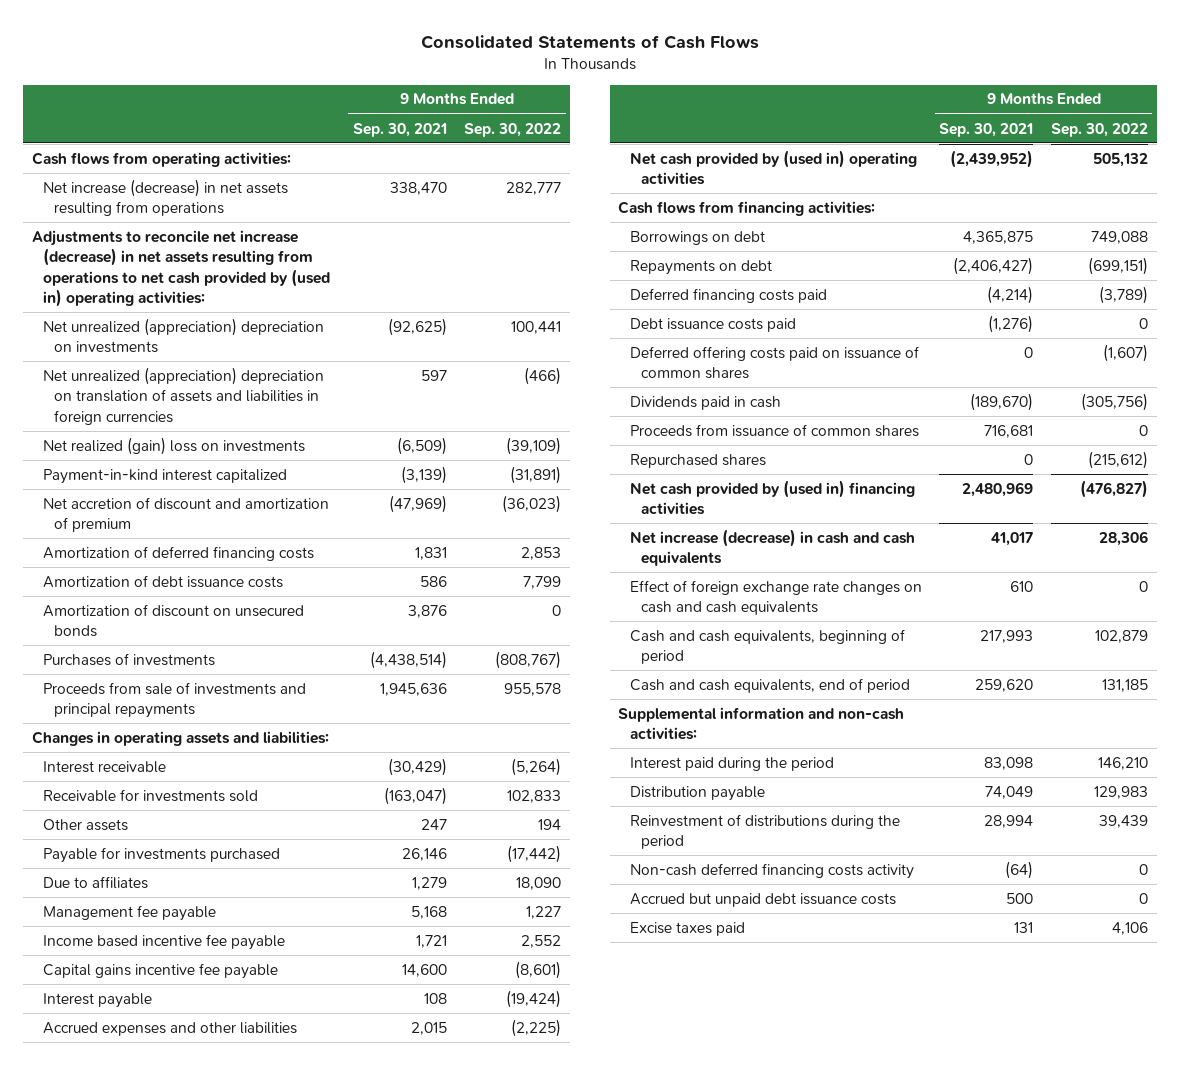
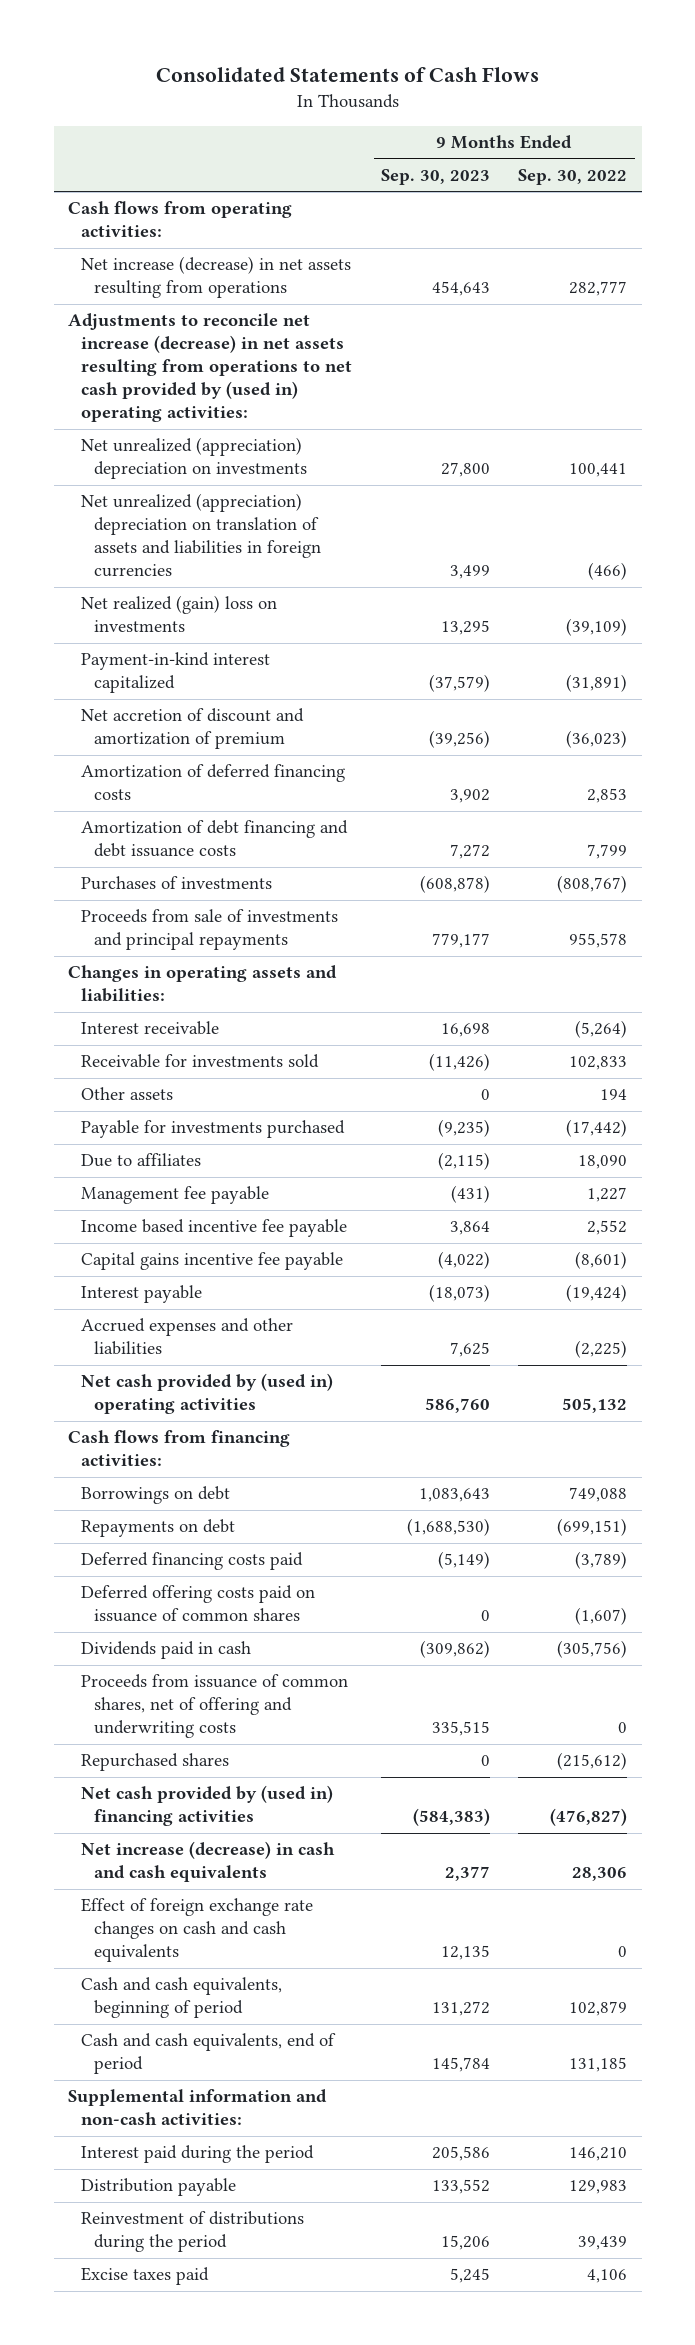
[352,122,447,137] Sep. 30, 2021 -> none
none -> [380,168,490,185] Sep. 30, 2023
[43,603,305,638] Amortization of discount on unsecured bonds -> none
[43,574,284,588] Amortization of debt issuance costs -> [81,820,349,858] Amortization of debt financing and debt issuance costs
[629,317,796,332] Debt issuance costs paid -> none
[629,423,919,437] Proceeds from issuance of common shares -> [81,1674,349,1739] Proceeds from issuance of common shares, net of offering and underwriting costs
[629,862,914,879] Non-cash deferred financing costs activity -> none
[629,892,896,907] Accrued but unpaid debt issuance costs -> none

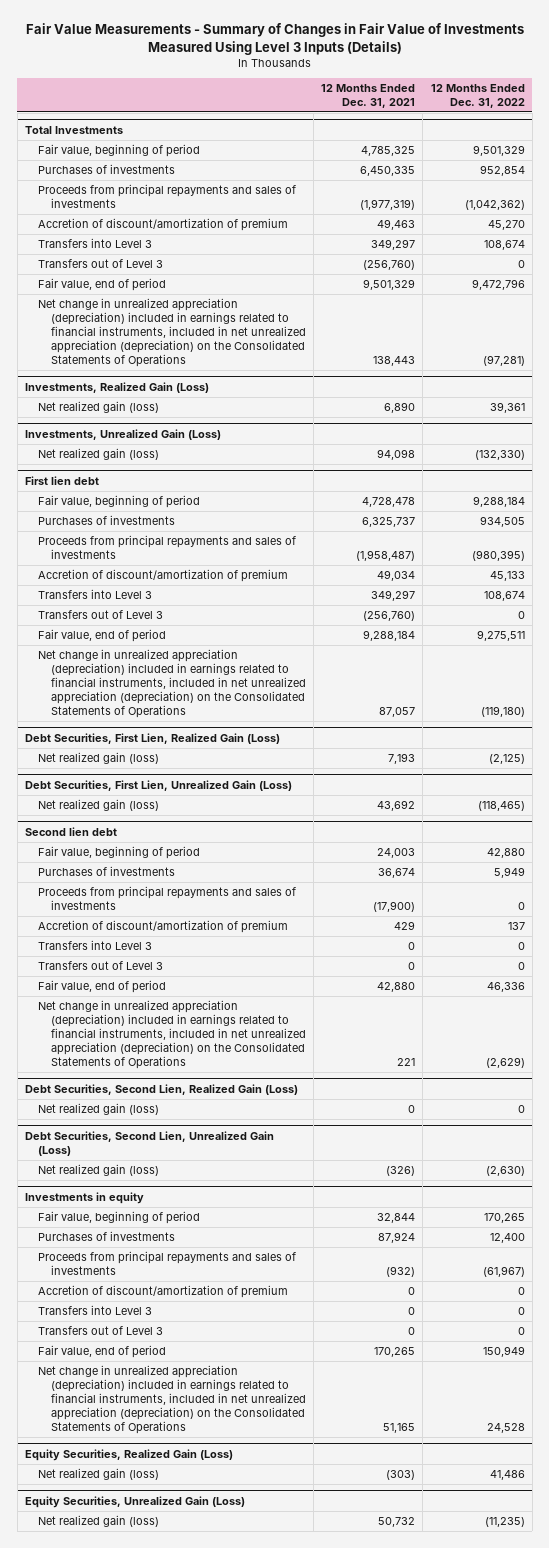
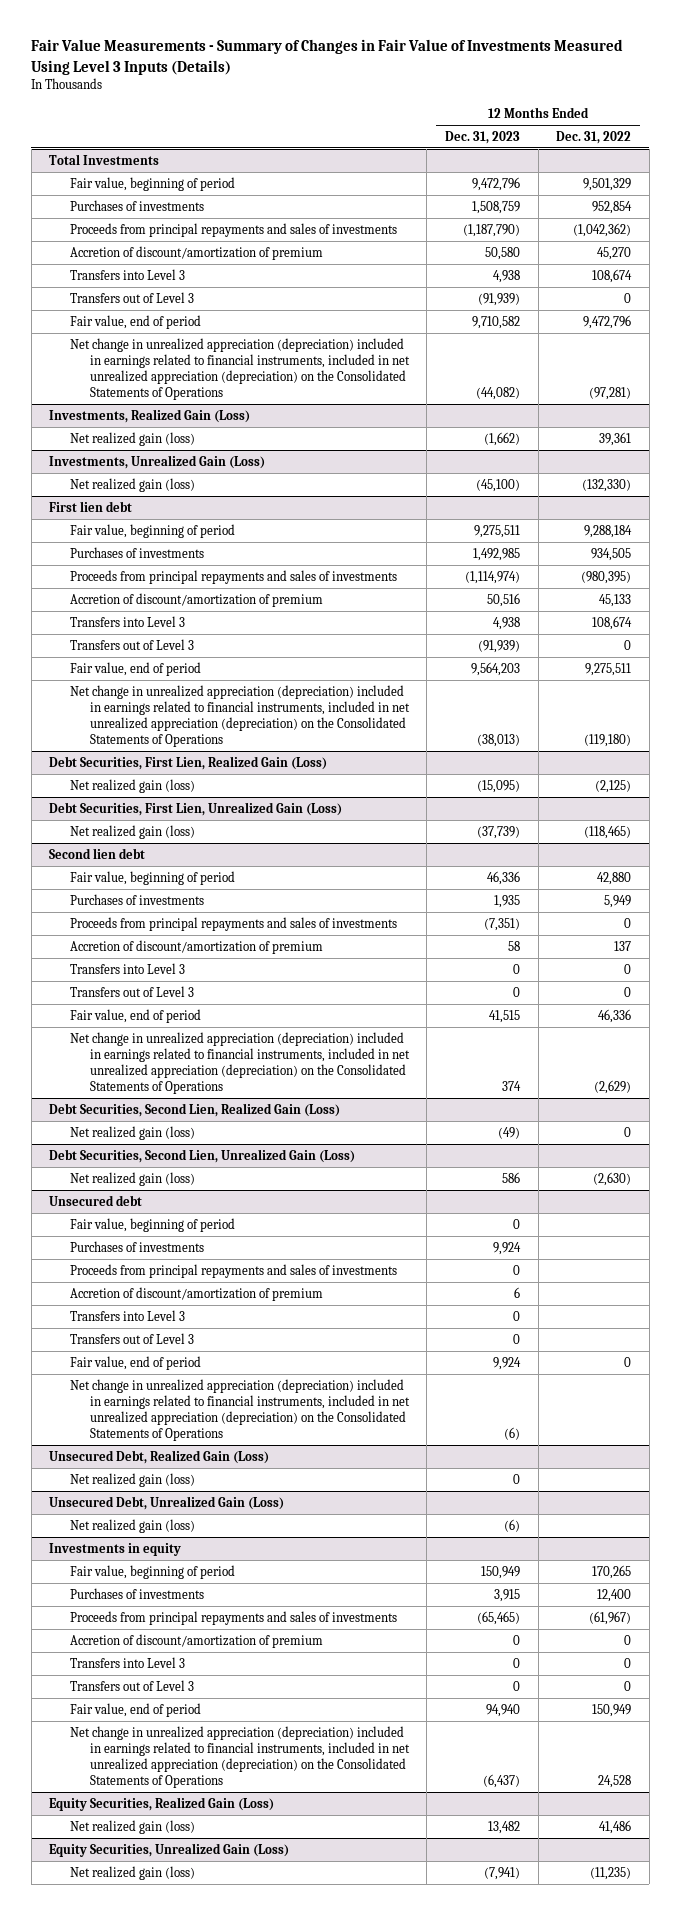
[321,83,416,108] 12 Months Ended Dec. 31, 2021 -> none
none -> [444,131,520,145] Dec. 31, 2023
none -> [49,1194,143,1206] Unsecured debt
none -> [69,1217,235,1232] Fair value, beginning of period
none -> [69,1240,204,1252] Purchases of investments
none -> [69,1263,397,1278] Proceeds from principal repayments and sales of investments
none -> [69,1286,323,1301] Accretion of discount/amortization of premium
none -> [69,1309,185,1321] Transfers into Level 3
none -> [69,1332,194,1344] Transfers out of Level 3
none -> [69,1355,201,1370] Fair value, end of period
none -> [69,1378,410,1441] Net change in unrealized appreciation (depreciation) included in earnings related to financial instruments, included in net unrealized appreciation (depreciation) on the Consolidated Statements of Operations
none -> [49,1449,270,1464] Unsecured Debt, Realized Gain (Loss)
none -> [69,1472,195,1487] Net realized gain (loss)
none -> [49,1495,285,1510] Unsecured Debt, Unrealized Gain (Loss)
none -> [69,1518,195,1533] Net realized gain (loss)

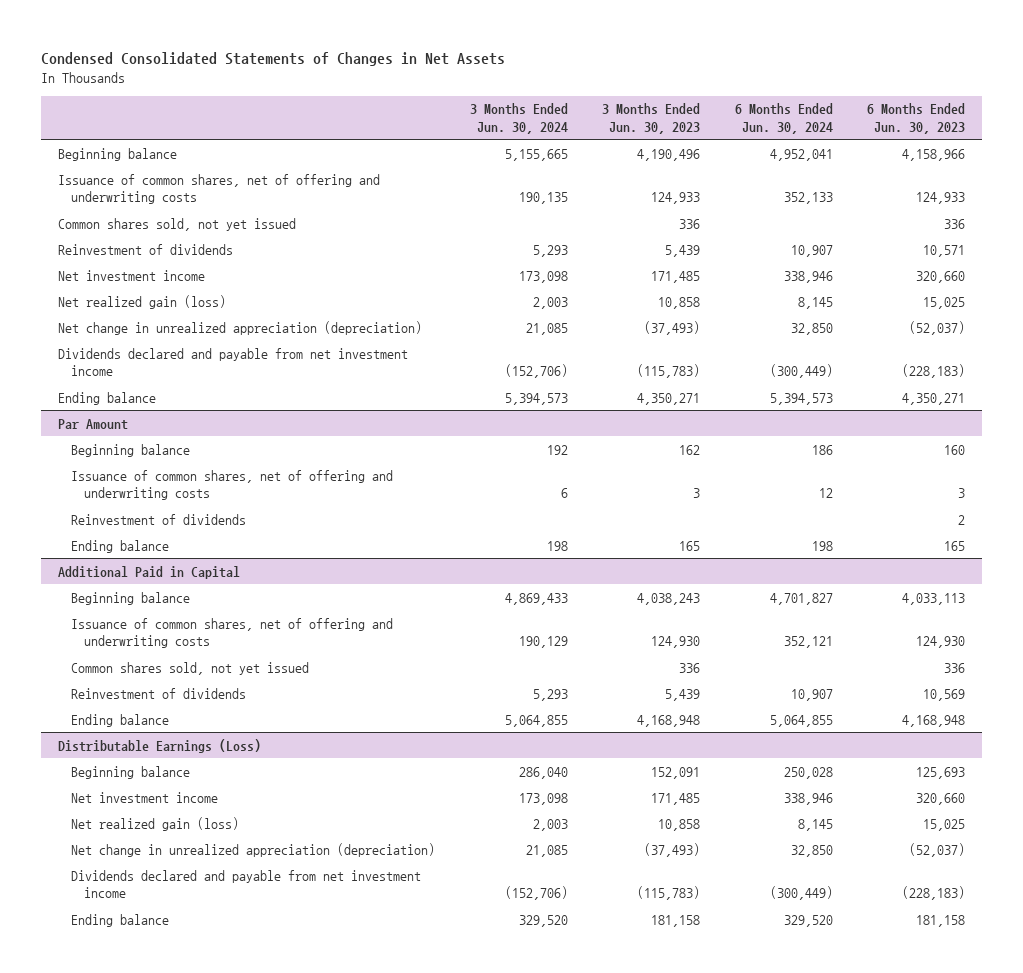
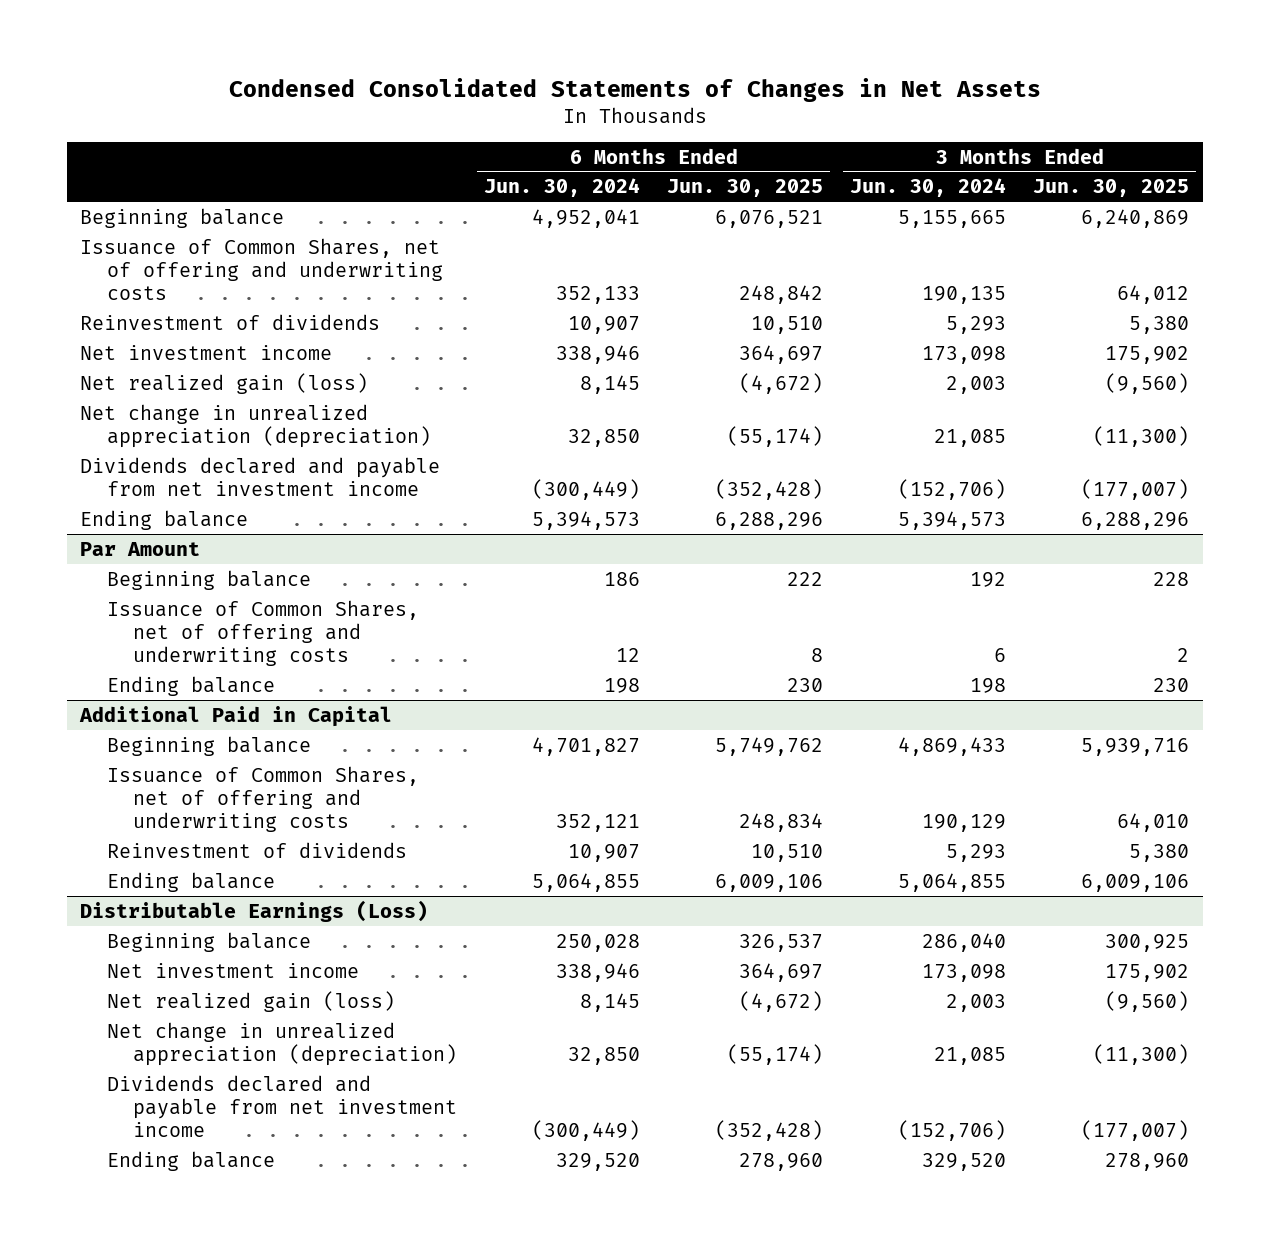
[602,103,701,134] 3 Months Ended Jun. 30, 2023 -> none
[867,103,966,134] 6 Months Ended Jun. 30, 2023 -> none
none -> [667,179,824,198] Jun. 30, 2025
none -> [1033,179,1190,198] Jun. 30, 2025
[58,217,297,231] Common shares sold, not yet issued -> none
[58,173,381,205] Issuance of common shares, net of offering and underwriting costs -> [80,237,443,301] Issuance of Common Shares, net of offering and underwriting costs
[71,513,247,525] Reinvestment of dividends -> none
[71,469,394,501] Issuance of common shares, net of offering and underwriting costs -> [106,599,419,667] Issuance of Common Shares, net of offering and underwriting costs
[71,661,310,675] Common shares sold, not yet issued -> none
[71,617,394,649] Issuance of common shares, net of offering and underwriting costs -> [106,765,419,833] Issuance of Common Shares, net of offering and underwriting costs

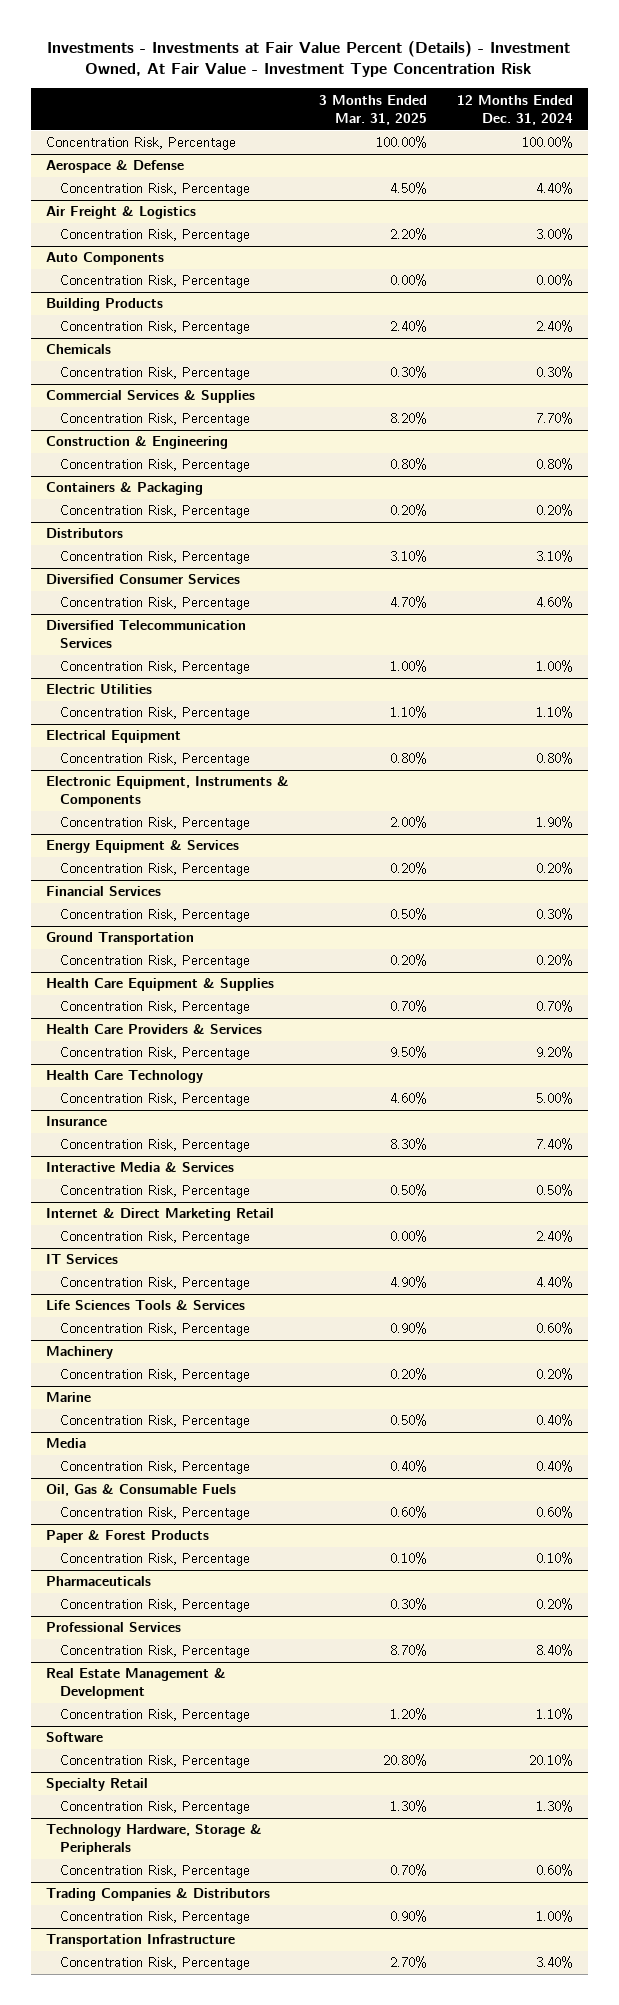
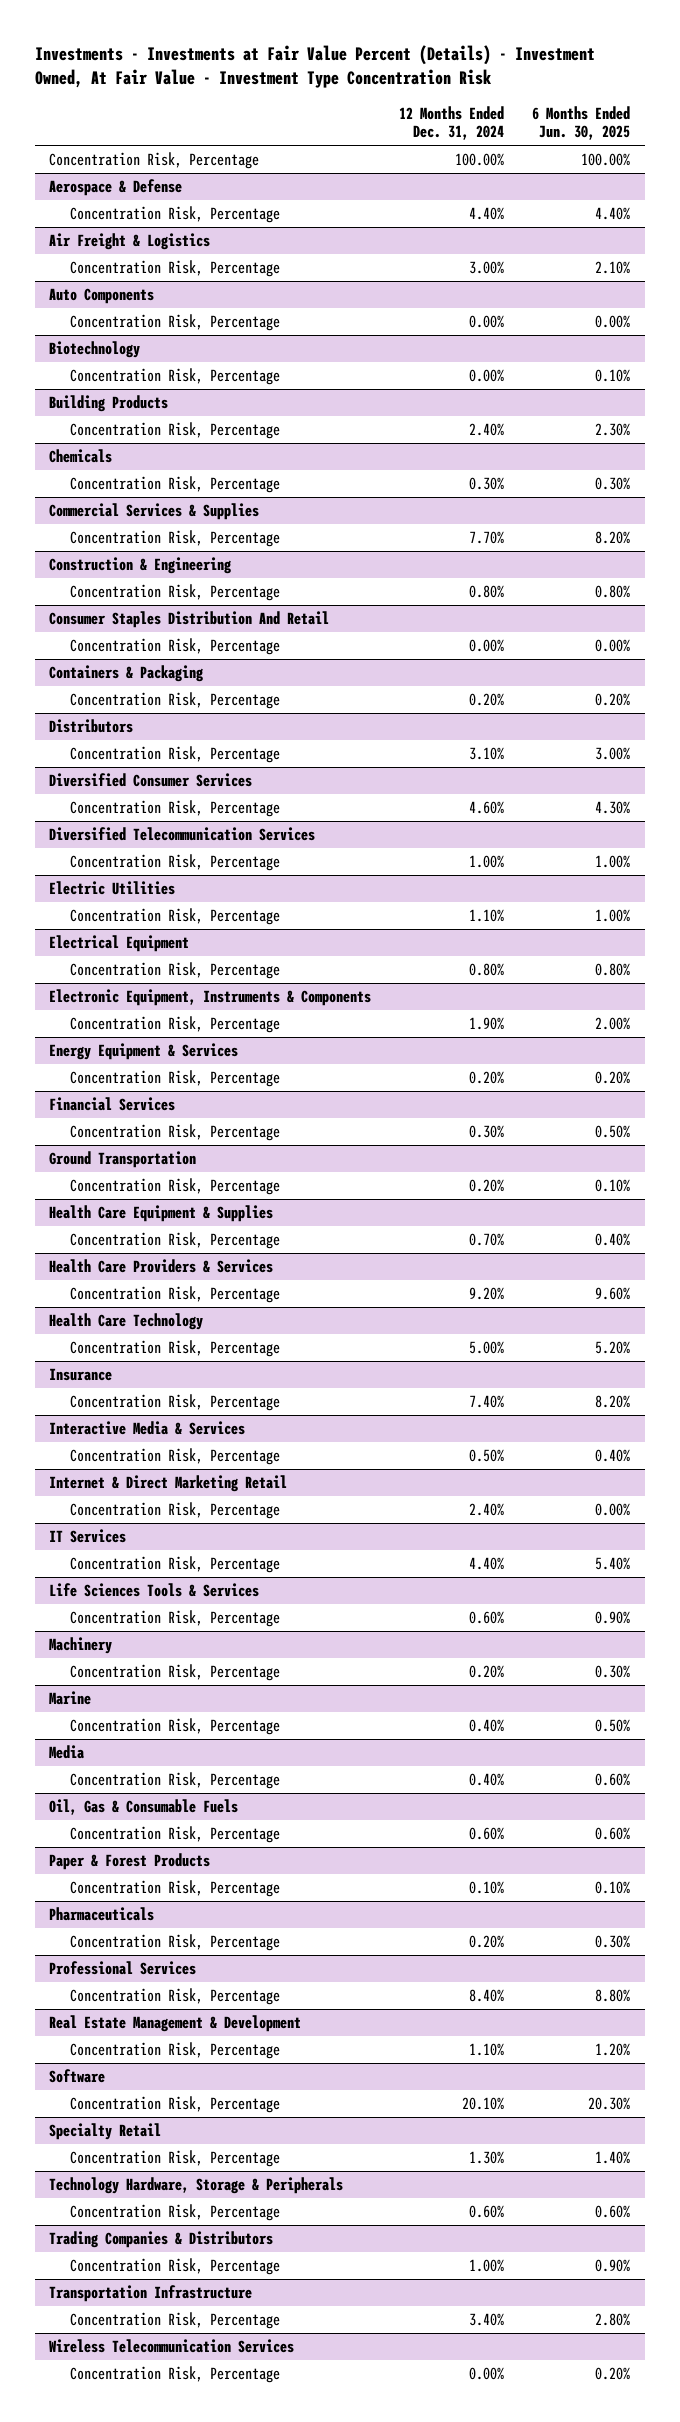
[318,94,427,125] 3 Months Ended Mar. 31, 2025 -> none
none -> [532,105,631,141] 6 Months Ended Jun. 30, 2025
none -> [49,341,141,359] Biotechnology
none -> [69,368,280,386] Concentration Risk, Percentage
none -> [49,611,330,629] Consumer Staples Distribution And Retail
none -> [69,638,280,656] Concentration Risk, Percentage
none -> [49,2339,295,2354] Wireless Telecommunication Services
none -> [69,2366,280,2384] Concentration Risk, Percentage

